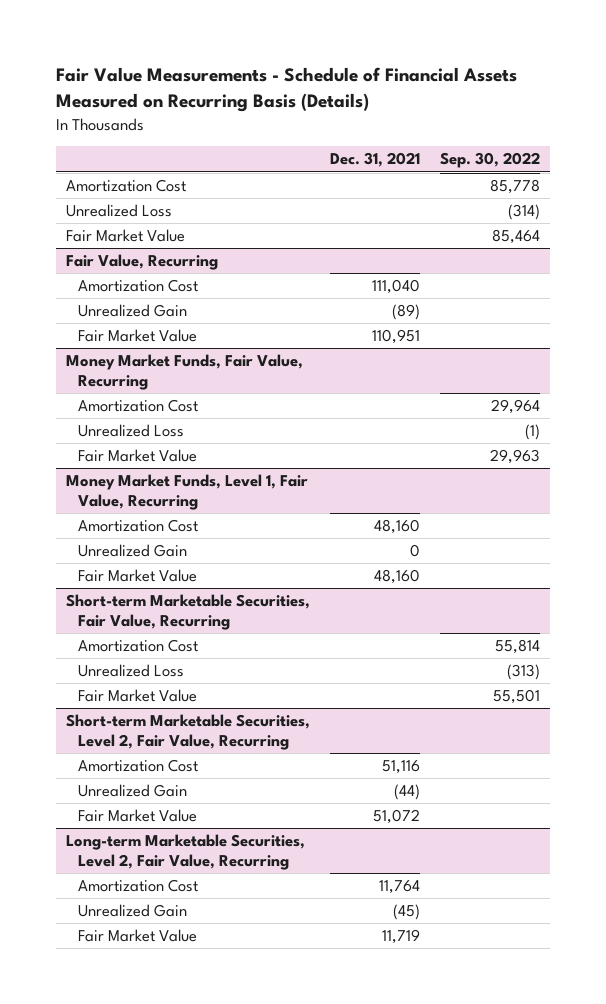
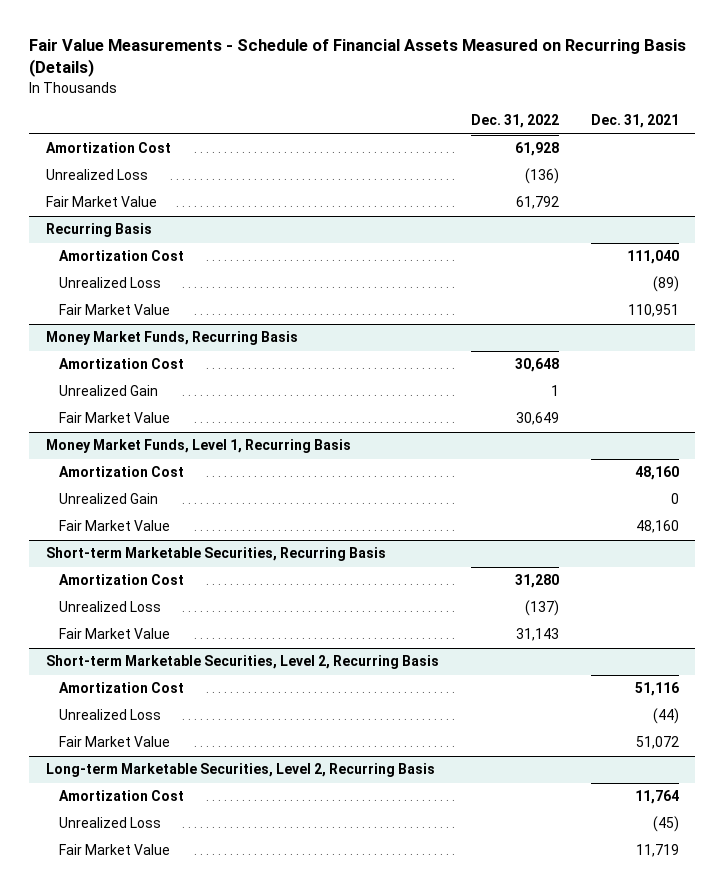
[440,152,541,169] Sep. 30, 2022 -> none
none -> [470,114,559,129] Dec. 31, 2022
[65,254,218,271] Fair Value, Recurring -> [45,223,152,238] Recurring Basis
[77,304,187,318] Unrealized Gain -> none
none -> [59,277,162,289] Unrealized Loss
[65,354,303,390] Money Market Funds, Fair Value, Recurring -> [45,331,298,346] Money Market Funds, Recurring Basis
[77,424,184,438] Unrealized Loss -> none
none -> [59,385,159,397] Unrealized Gain
[65,474,308,510] Money Market Funds, Level 1, Fair Value, Recurring -> [45,439,351,454] Money Market Funds, Level 1, Recurring Basis
[65,594,310,630] Short-term Marketable Securities, Fair Value, Recurring -> [45,547,386,562] Short-term Marketable Securities, Recurring Basis
[65,714,310,750] Short-term Marketable Securities, Level 2, Fair Value, Recurring -> [45,655,439,670] Short-term Marketable Securities, Level 2, Recurring Basis
[77,784,187,798] Unrealized Gain -> none
none -> [59,709,162,721] Unrealized Loss
[65,834,305,870] Long-term Marketable Securities, Level 2, Fair Value, Recurring -> [45,763,435,778] Long-term Marketable Securities, Level 2, Recurring Basis
[77,904,187,918] Unrealized Gain -> none
none -> [59,817,162,829] Unrealized Loss

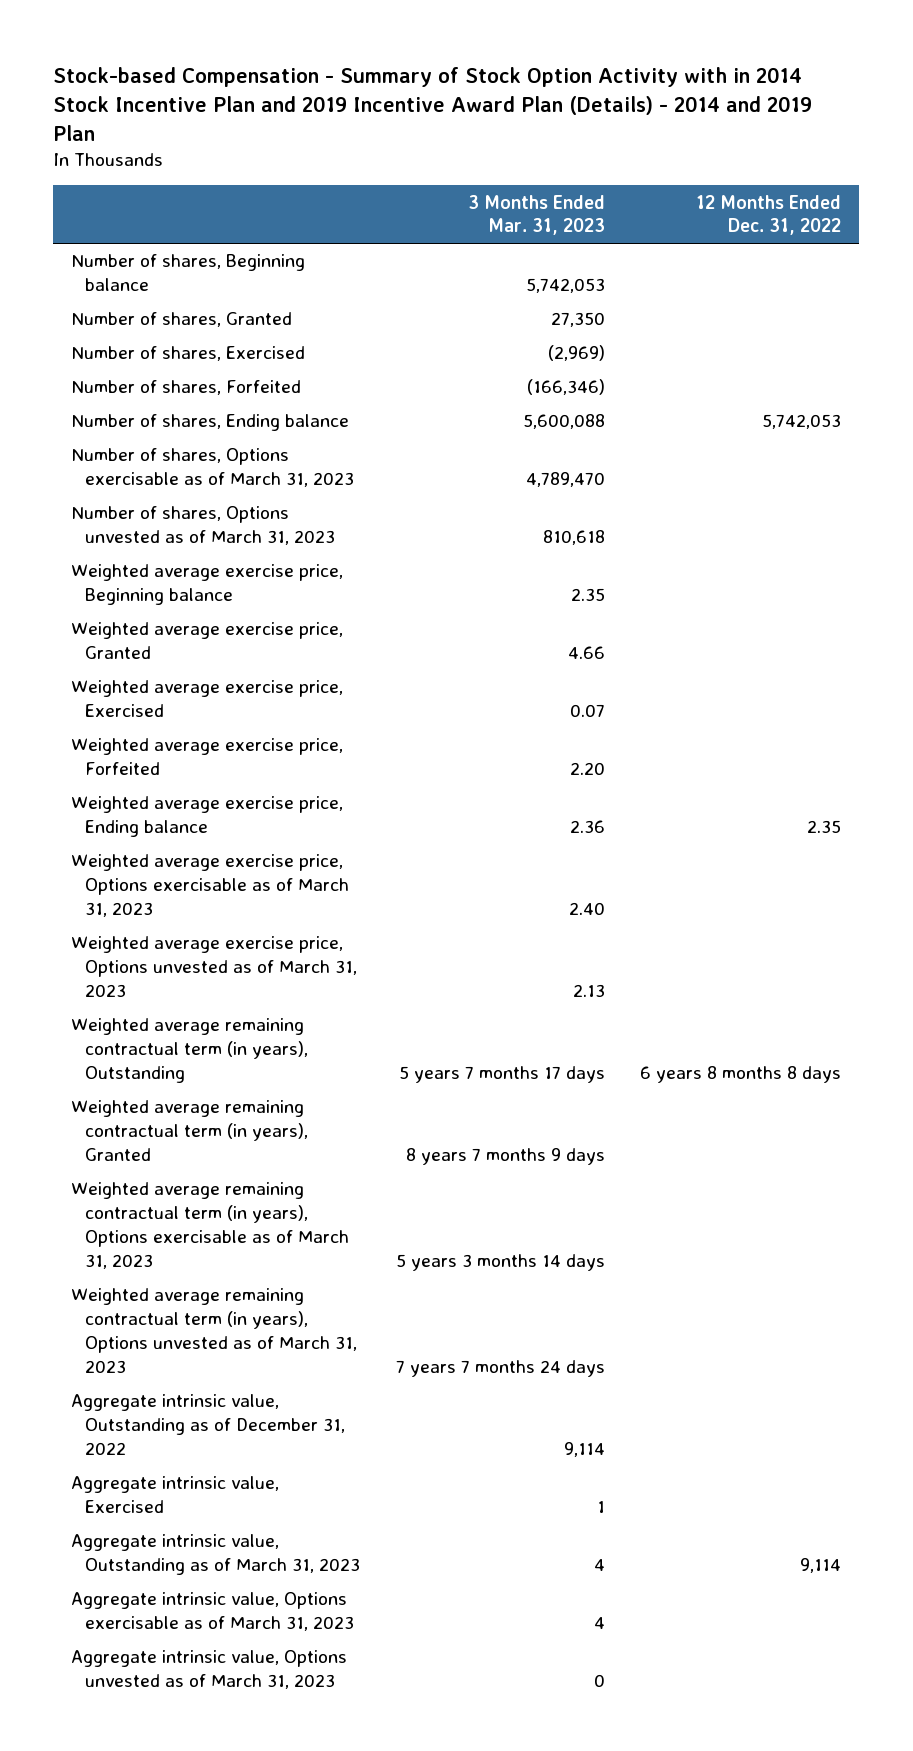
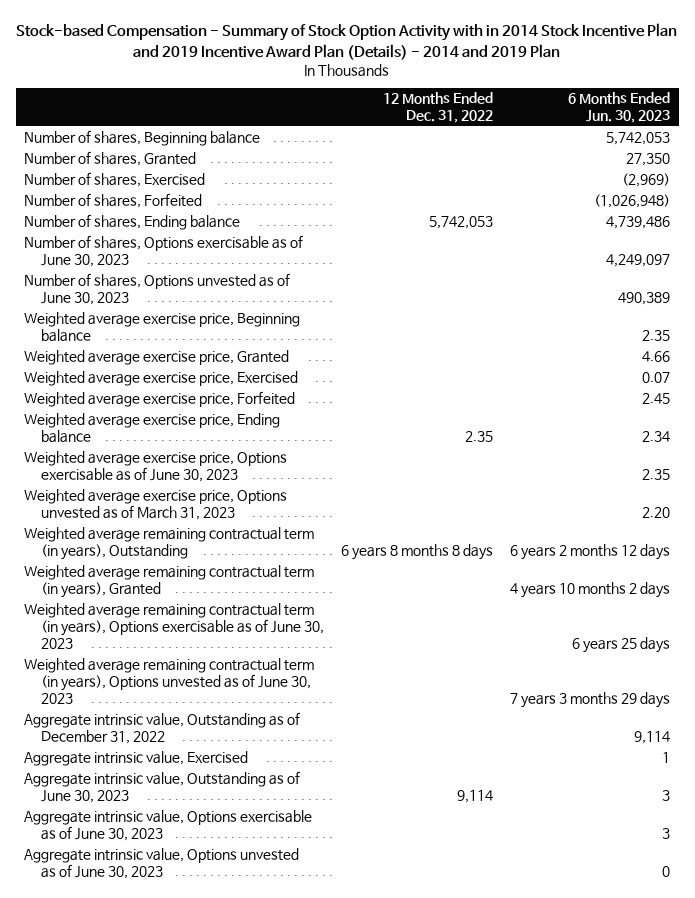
[467,194,605,236] 3 Months Ended Mar. 31, 2023 -> none
none -> [568,92,671,124] 6 Months Ended Jun. 30, 2023
[71,448,354,488] Number of shares, Options exercisable as of March 31, 2023 -> [24,235,304,268] Number of shares, Options exercisable as of June 30, 2023
[71,506,335,546] Number of shares, Options unvested as of March 31, 2023 -> [24,273,291,306] Number of shares, Options unvested as of June 30, 2023
[71,854,349,918] Weighted average exercise price, Options exercisable as of March 31, 2023 -> [24,451,288,483] Weighted average exercise price, Options exercisable as of June 30, 2023
[71,1182,349,1269] Weighted average remaining contractual term (in years), Options exercisable as of March 31, 2023 -> [24,603,325,650] Weighted average remaining contractual term (in years), Options exercisable as of June 30, 2023
[71,1288,357,1373] Weighted average remaining contractual term (in years), Options unvested as of March 31, 2023 -> [24,658,315,705] Weighted average remaining contractual term (in years), Options unvested as of June 30, 2023
[71,1534,360,1576] Aggregate intrinsic value, Outstanding as of March 31, 2023 -> [24,771,301,804] Aggregate intrinsic value, Outstanding as of June 30, 2023
[71,1592,354,1632] Aggregate intrinsic value, Options exercisable as of March 31, 2023 -> [24,810,313,842] Aggregate intrinsic value, Options exercisable as of June 30, 2023
[71,1650,348,1690] Aggregate intrinsic value, Options unvested as of March 31, 2023 -> [24,848,300,880] Aggregate intrinsic value, Options unvested as of June 30, 2023

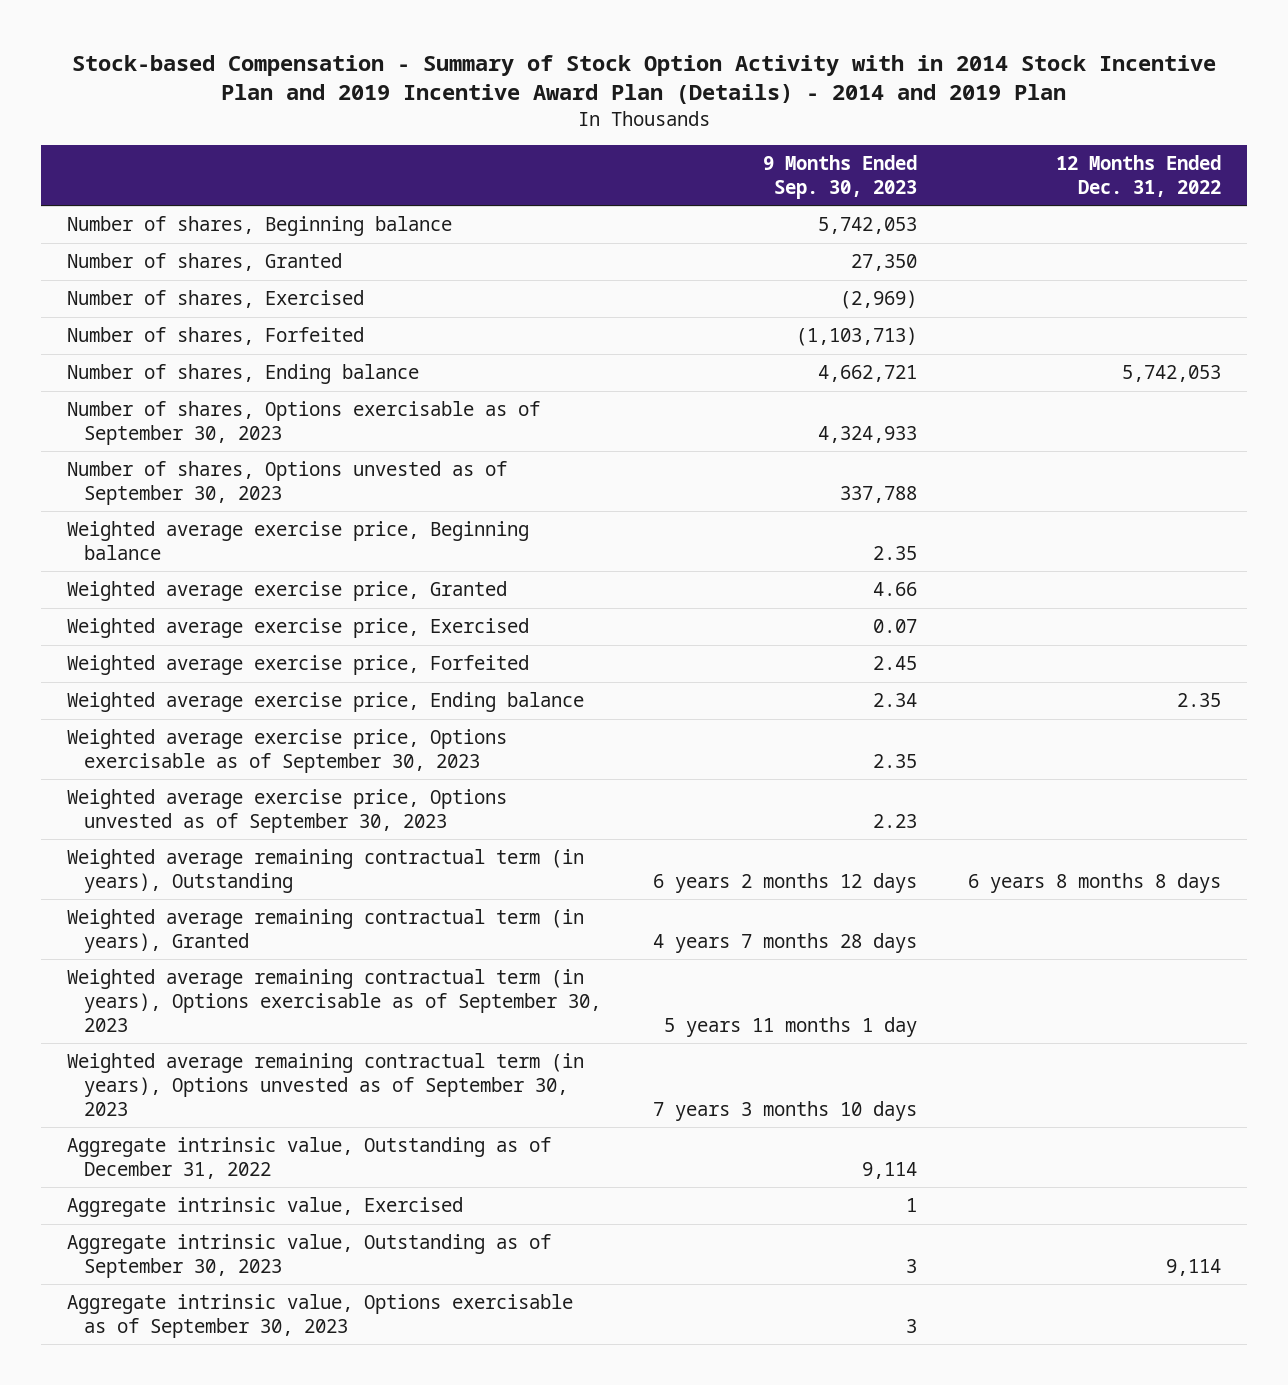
[568,92,671,124] 6 Months Ended Jun. 30, 2023 -> none
none -> [762,155,917,199] 9 Months Ended Sep. 30, 2023
[24,235,304,268] Number of shares, Options exercisable as of June 30, 2023 -> [67,401,541,445] Number of shares, Options exercisable as of September 30, 2023
[24,273,291,306] Number of shares, Options unvested as of June 30, 2023 -> [67,461,508,505] Number of shares, Options unvested as of September 30, 2023
[24,451,288,483] Weighted average exercise price, Options exercisable as of June 30, 2023 -> [67,729,508,773] Weighted average exercise price, Options exercisable as of September 30, 2023
[24,489,288,521] Weighted average exercise price, Options unvested as of March 31, 2023 -> [67,789,508,833] Weighted average exercise price, Options unvested as of September 30, 2023
[24,603,325,650] Weighted average remaining contractual term (in years), Options exercisable as of June 30, 2023 -> [67,969,602,1032] Weighted average remaining contractual term (in years), Options exercisable as of September 30, 2023
[24,658,315,705] Weighted average remaining contractual term (in years), Options unvested as of June 30, 2023 -> [67,1053,585,1116] Weighted average remaining contractual term (in years), Options unvested as of September 30, 2023
[24,848,300,880] Aggregate intrinsic value, Options unvested as of June 30, 2023 -> none
[24,771,301,804] Aggregate intrinsic value, Outstanding as of June 30, 2023 -> [67,1234,552,1278] Aggregate intrinsic value, Outstanding as of September 30, 2023
[24,810,313,842] Aggregate intrinsic value, Options exercisable as of June 30, 2023 -> [67,1294,574,1338] Aggregate intrinsic value, Options exercisable as of September 30, 2023

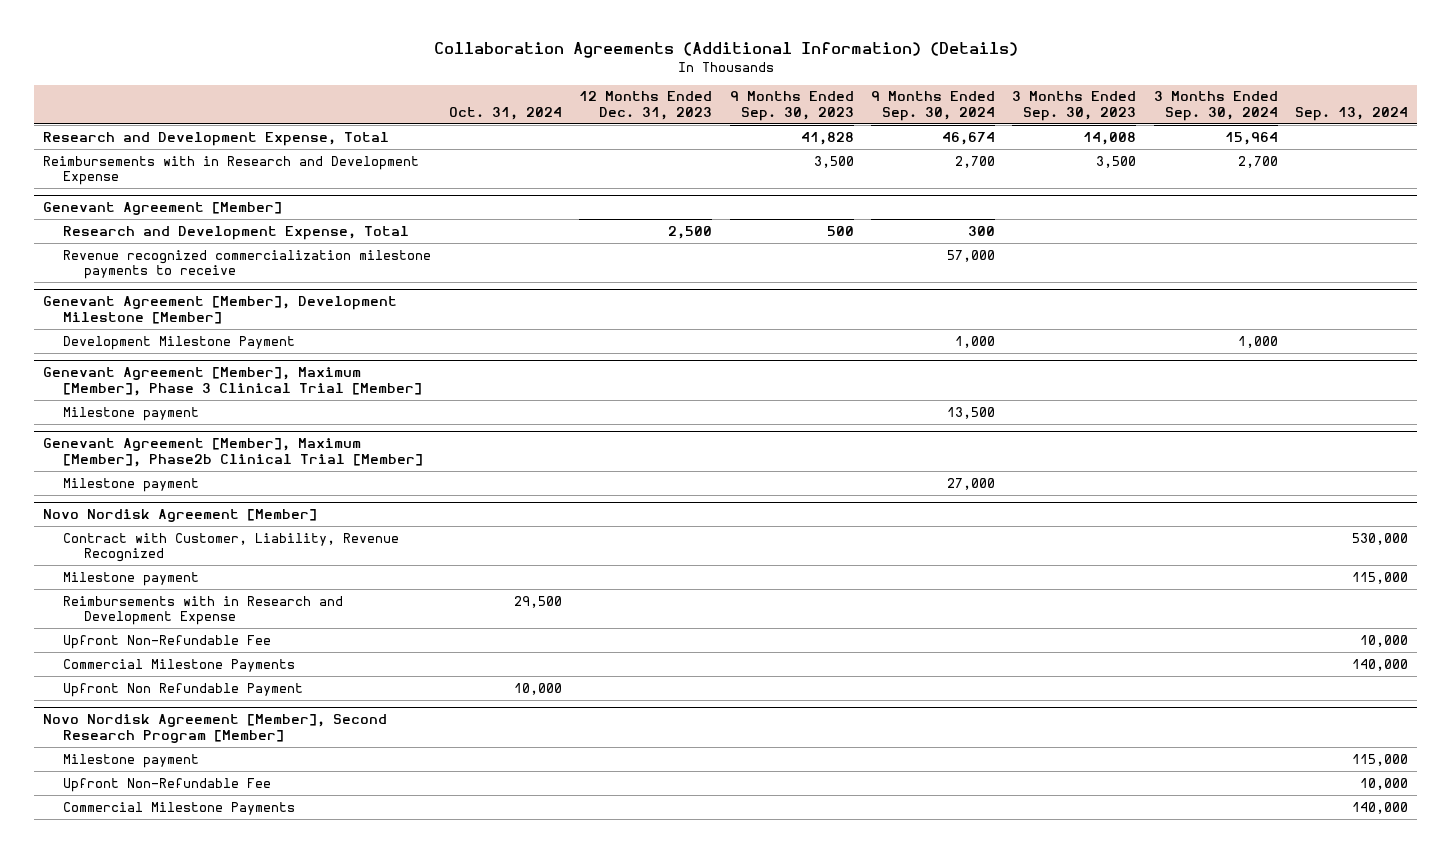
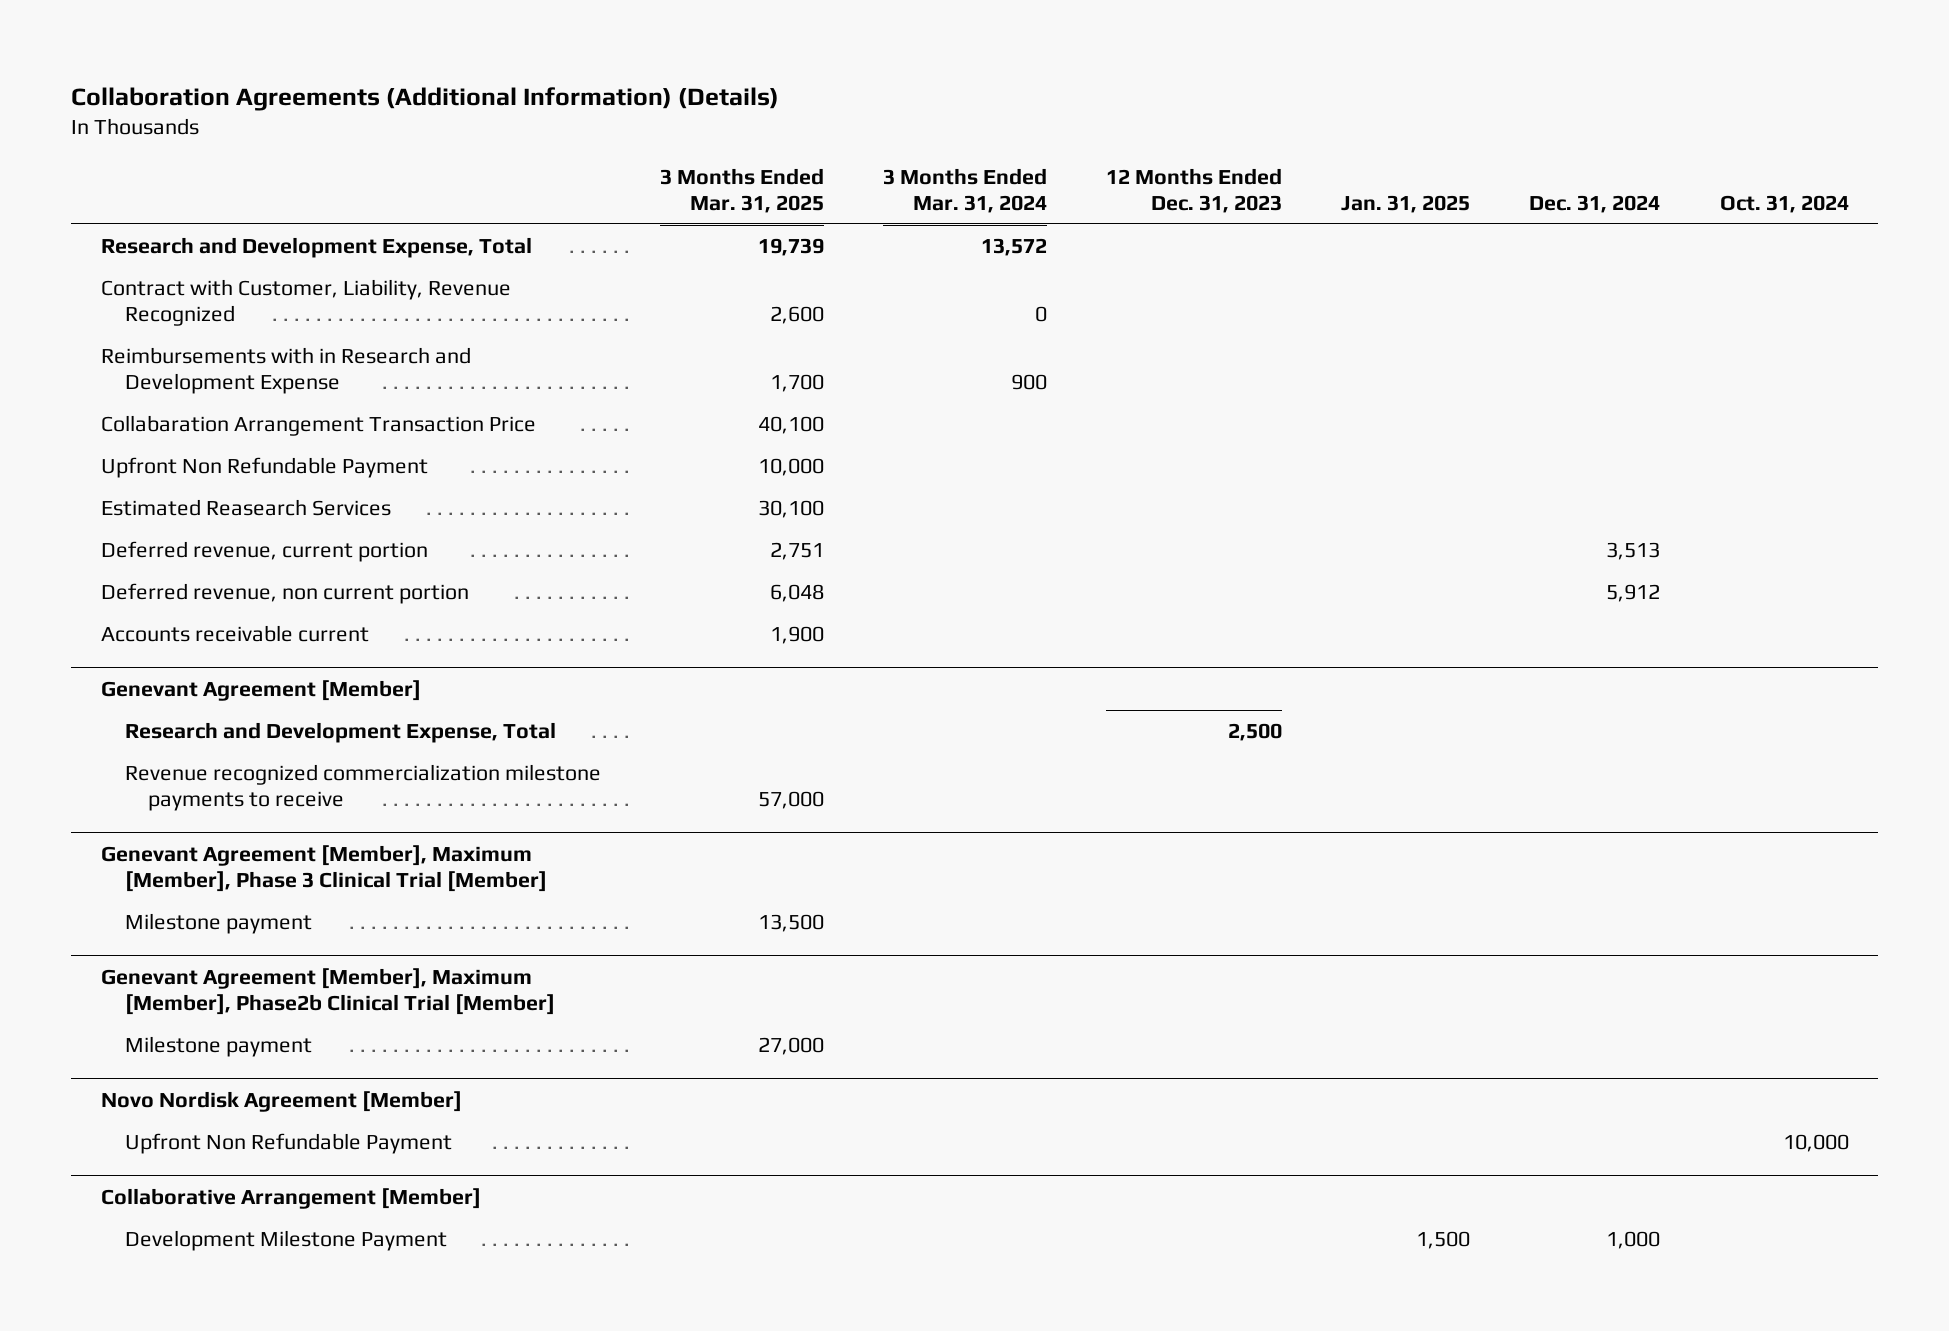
[729,91,854,121] 9 Months Ended Sep. 30, 2023 -> none
[870,91,995,121] 9 Months Ended Sep. 30, 2024 -> none
[1012,91,1137,121] 3 Months Ended Sep. 30, 2023 -> none
[1153,91,1278,121] 3 Months Ended Sep. 30, 2024 -> none
[1295,106,1409,121] Sep. 13, 2024 -> none
none -> [659,168,824,213] 3 Months Ended Mar. 31, 2025
none -> [882,168,1047,213] 3 Months Ended Mar. 31, 2024
none -> [1341,194,1471,213] Jan. 31, 2025
none -> [1529,194,1661,213] Dec. 31, 2024
none -> [100,279,511,326] Contract with Customer, Liability, Revenue Recognized
none -> [100,415,536,437] Collabaration Arrangement Transaction Price
none -> [100,457,428,479] Upfront Non Refundable Payment
none -> [100,499,391,517] Estimated Reasearch Services
none -> [100,541,428,563] Deferred revenue, current portion
none -> [100,583,469,605] Deferred revenue, non current portion
none -> [100,625,369,643] Accounts receivable current
[43,296,398,324] Genevant Agreement [Member], Development Milestone [Member] -> none
[63,335,296,350] Development Milestone Payment -> none
[63,532,400,563] Contract with Customer, Liability, Revenue Recognized -> none
[63,571,200,586] Milestone payment -> none
[63,595,344,626] Reimbursements with in Research and Development Expense -> none
[63,634,272,649] Upfront Non-Refundable Fee -> none
[63,658,296,672] Commercial Milestone Payments -> none
[43,714,388,743] Novo Nordisk Agreement [Member], Second Research Program [Member] -> none
[63,753,200,768] Milestone payment -> none
[63,777,272,792] Upfront Non-Refundable Fee -> none
[63,801,296,815] Commercial Milestone Payments -> none
none -> [100,1187,481,1209] Collaborative Arrangement [Member]
none -> [124,1230,447,1252] Development Milestone Payment

